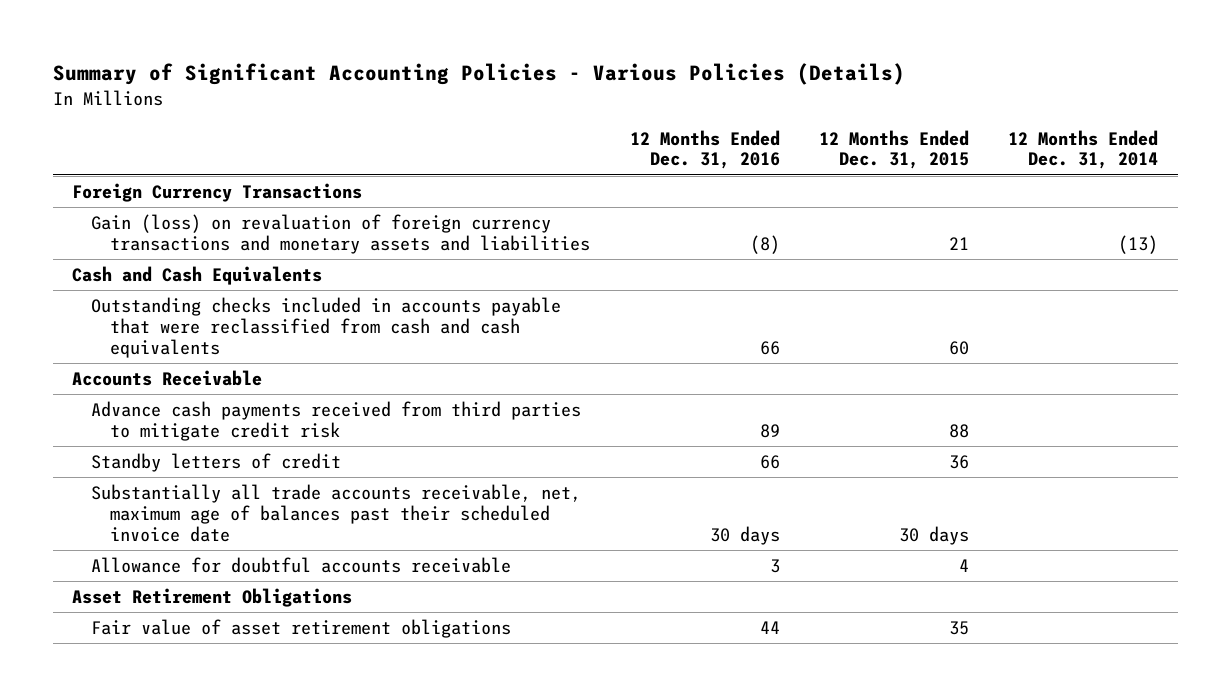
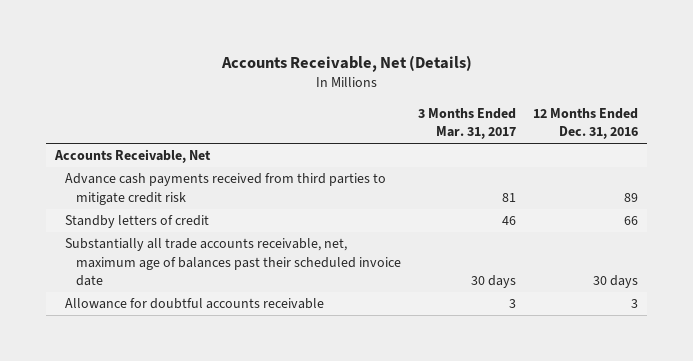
[52,63,905,86] Summary of Significant Accounting Policies - Various Policies (Details) -> [220,55,472,73] Accounts Receivable, Net (Details)
[818,129,969,170] 12 Months Ended Dec. 31, 2015 -> none
[1008,129,1159,170] 12 Months Ended Dec. 31, 2014 -> none
none -> [418,108,517,140] 3 Months Ended Mar. 31, 2017
[72,183,363,203] Foreign Currency Transactions -> none
[91,214,591,254] Gain (loss) on revaluation of foreign currency transactions and monetary assets and liabilities -> none
[72,266,323,286] Cash and Cash Equivalents -> none
[91,297,562,358] Outstanding checks included in accounts payable that were reclassified from cash and cash equivalents -> none
[72,370,263,387] Accounts Receivable -> [53,149,211,164] Accounts Receivable, Net
[72,588,353,608] Asset Retirement Obligations -> none
[91,619,512,639] Fair value of asset retirement obligations -> none

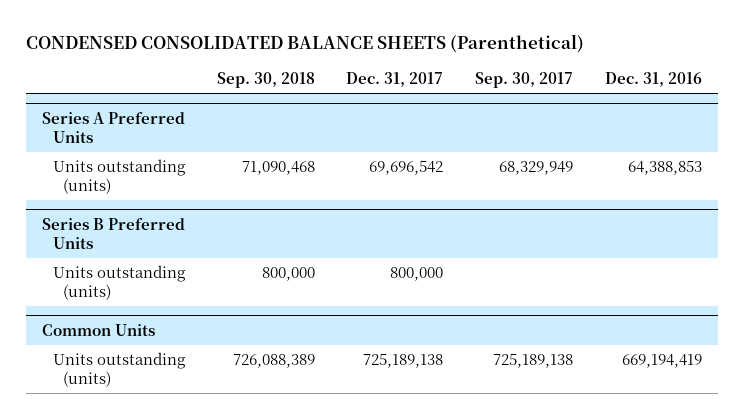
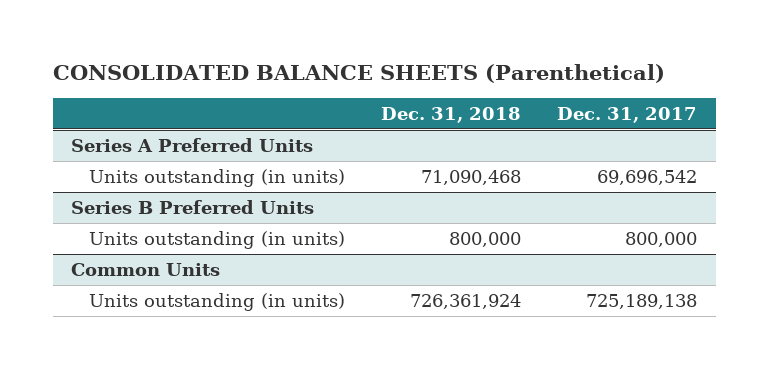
[26,34,585,54] CONDENSED CONSOLIDATED BALANCE SHEETS (Parenthetical) -> [52,63,665,83] CONSOLIDATED BALANCE SHEETS (Parenthetical)
[216,71,315,88] Sep. 30, 2018 -> none
[475,71,574,88] Sep. 30, 2017 -> none
[605,71,703,87] Dec. 31, 2016 -> none
none -> [381,106,522,123] Dec. 31, 2018
[52,159,186,195] Units outstanding (units) -> [88,169,345,188] Units outstanding (in units)
[52,265,186,301] Units outstanding (units) -> [88,231,345,250] Units outstanding (in units)
[52,352,186,388] Units outstanding (units) -> [88,293,345,312] Units outstanding (in units)

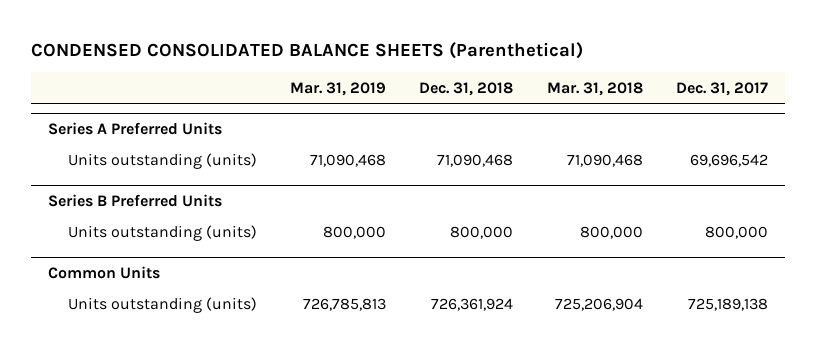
[52,63,665,83] CONSOLIDATED BALANCE SHEETS (Parenthetical) -> [31,42,584,60] CONDENSED CONSOLIDATED BALANCE SHEETS (Parenthetical)
none -> [290,81,387,96] Mar. 31, 2019
none -> [546,81,643,96] Mar. 31, 2018
[88,169,345,188] Units outstanding (in units) -> [67,153,257,170] Units outstanding (units)
[88,231,345,250] Units outstanding (in units) -> [67,225,257,242] Units outstanding (units)
[88,293,345,312] Units outstanding (in units) -> [67,297,257,314] Units outstanding (units)

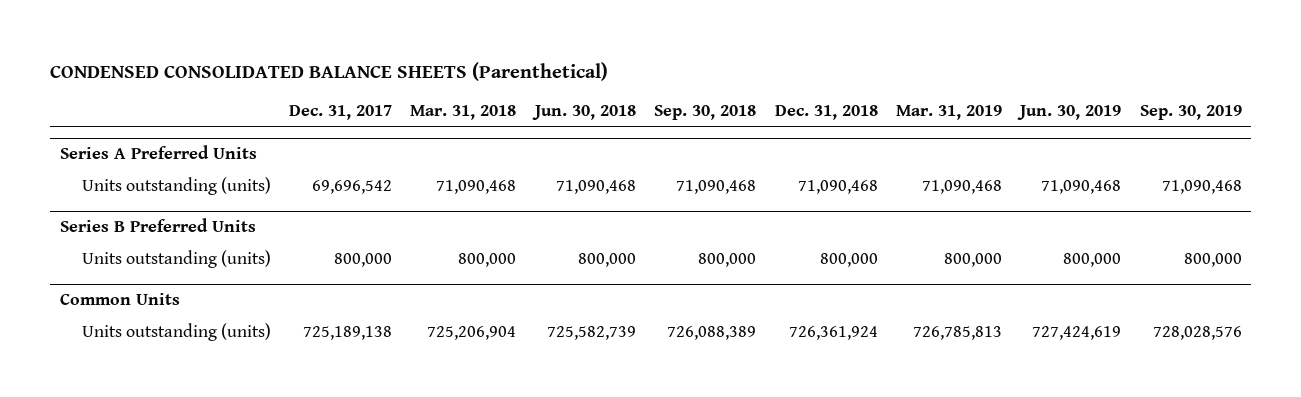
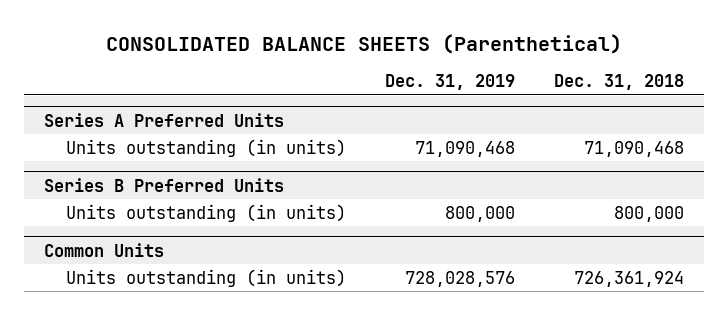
[50,61,609,81] CONDENSED CONSOLIDATED BALANCE SHEETS (Parenthetical) -> [106,33,623,54] CONSOLIDATED BALANCE SHEETS (Parenthetical)
[288,105,392,121] Dec. 31, 2017 -> none
[410,105,517,121] Mar. 31, 2018 -> none
[531,105,636,121] Jun. 30, 2018 -> none
[654,105,757,121] Sep. 30, 2018 -> none
[895,105,1002,121] Mar. 31, 2019 -> none
[1017,105,1122,121] Jun. 30, 2019 -> none
[1139,105,1242,121] Sep. 30, 2019 -> none
none -> [385,74,516,91] Dec. 31, 2019
[81,177,271,196] Units outstanding (units) -> [66,138,347,157] Units outstanding (in units)
[81,250,271,269] Units outstanding (units) -> [66,203,347,222] Units outstanding (in units)
[81,323,271,342] Units outstanding (units) -> [66,268,347,287] Units outstanding (in units)

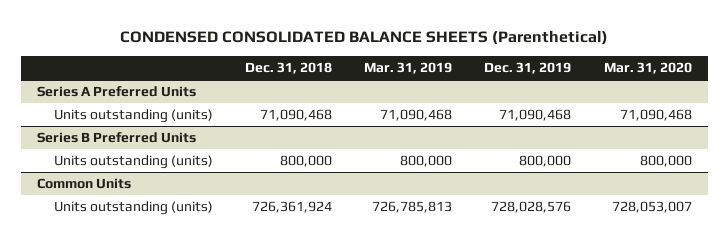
[106,33,623,54] CONSOLIDATED BALANCE SHEETS (Parenthetical) -> [120,30,609,46] CONDENSED CONSOLIDATED BALANCE SHEETS (Parenthetical)
none -> [364,62,453,75] Mar. 31, 2019
none -> [603,62,692,75] Mar. 31, 2020
[66,138,347,157] Units outstanding (in units) -> [53,108,213,123] Units outstanding (units)
[66,203,347,222] Units outstanding (in units) -> [53,154,213,169] Units outstanding (units)
[66,268,347,287] Units outstanding (in units) -> [53,200,213,215] Units outstanding (units)

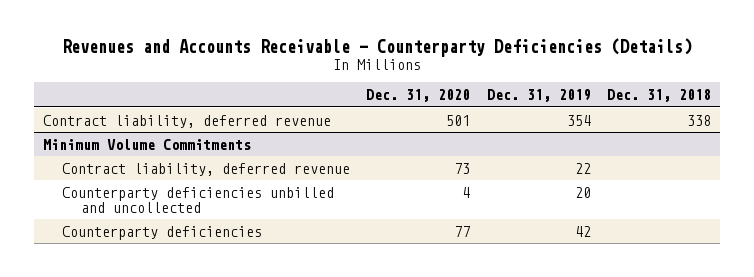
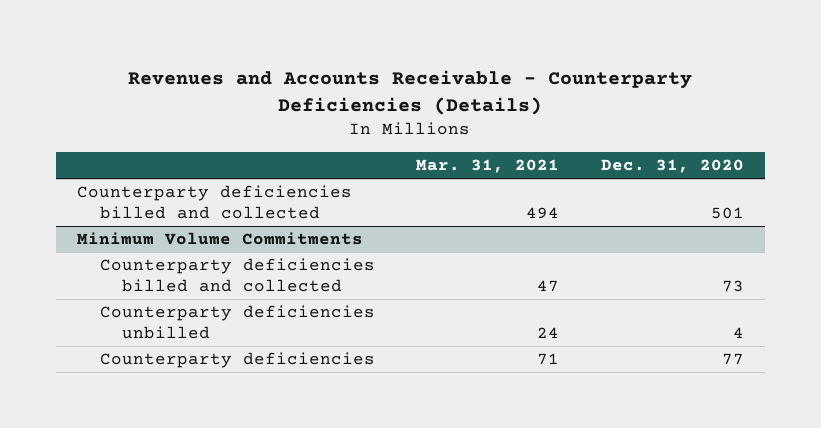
[486,88,591,102] Dec. 31, 2019 -> none
[607,88,712,102] Dec. 31, 2018 -> none
none -> [416,159,560,174] Mar. 31, 2021
[42,114,331,128] Contract liability, deferred revenue -> [77,185,353,219] Counterparty deficiencies billed and collected
[61,162,350,176] Contract liability, deferred revenue -> [99,258,375,292] Counterparty deficiencies billed and collected
[61,186,334,213] Counterparty deficiencies unbilled and uncollected -> [99,305,375,339] Counterparty deficiencies unbilled

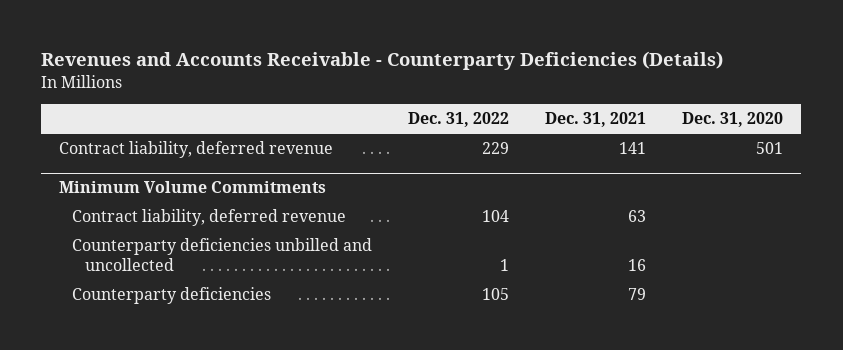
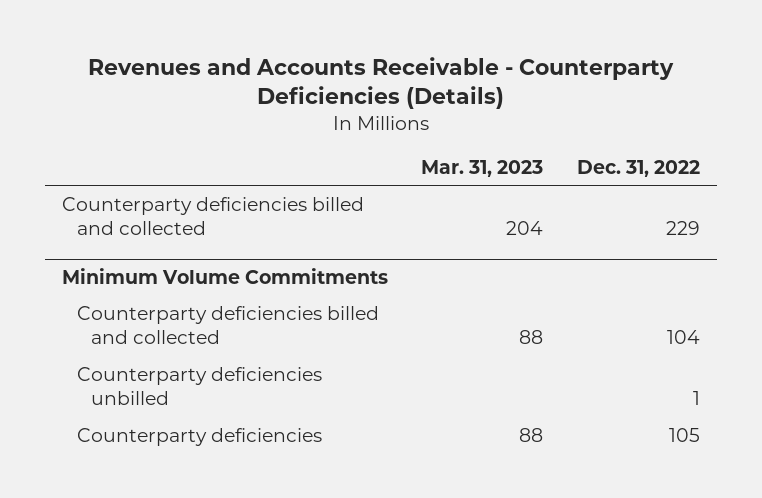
[545,112,647,128] Dec. 31, 2021 -> none
[682,112,784,128] Dec. 31, 2020 -> none
none -> [421,159,544,177] Mar. 31, 2023
[59,141,334,159] Contract liability, deferred revenue -> [61,196,364,236] Counterparty deficiencies billed and collected
[72,209,347,227] Contract liability, deferred revenue -> [76,305,379,345] Counterparty deficiencies billed and collected
[72,238,373,272] Counterparty deficiencies unbilled and uncollected -> [76,366,322,406] Counterparty deficiencies unbilled

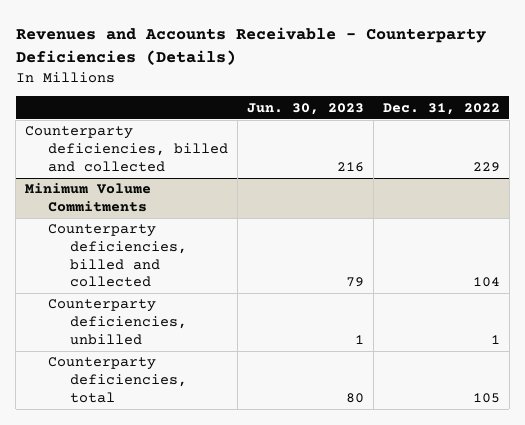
[421,159,544,177] Mar. 31, 2023 -> none
none -> [246,102,364,115] Jun. 30, 2023
[61,196,364,236] Counterparty deficiencies billed and collected -> [25,126,228,172] Counterparty deficiencies, billed and collected
[76,305,379,345] Counterparty deficiencies billed and collected -> [47,224,188,288] Counterparty deficiencies, billed and collected
[76,366,322,406] Counterparty deficiencies unbilled -> [47,299,188,345] Counterparty deficiencies, unbilled
[76,427,322,446] Counterparty deficiencies -> [47,357,188,403] Counterparty deficiencies, total

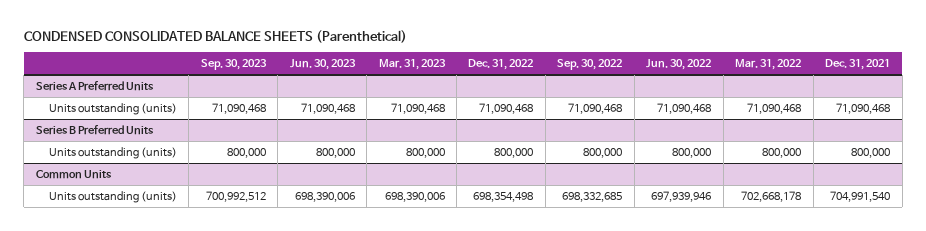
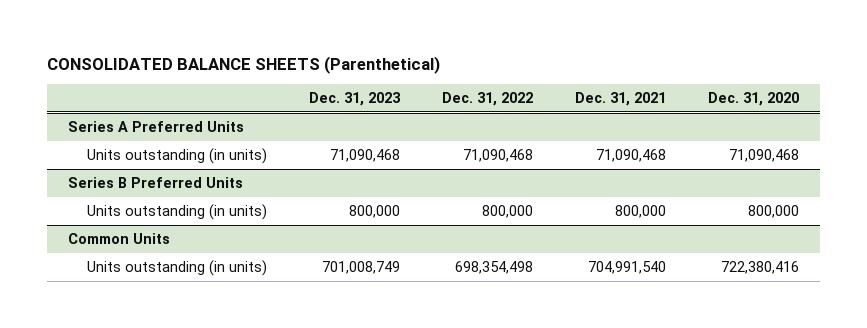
[23,29,407,43] CONDENSED CONSOLIDATED BALANCE SHEETS (Parenthetical) -> [47,55,441,74] CONSOLIDATED BALANCE SHEETS (Parenthetical)
[200,59,267,71] Sep. 30, 2023 -> none
[289,59,356,71] Jun. 30, 2023 -> none
[378,59,446,71] Mar. 31, 2023 -> none
[557,59,623,71] Sep. 30, 2022 -> none
[646,59,712,71] Jun. 30, 2022 -> none
[735,59,802,71] Mar. 31, 2022 -> none
none -> [308,92,401,107] Dec. 31, 2023
none -> [707,92,799,107] Dec. 31, 2020
[48,102,177,115] Units outstanding (units) -> [86,147,267,164] Units outstanding (in units)
[48,146,177,159] Units outstanding (units) -> [86,203,267,220] Units outstanding (in units)
[48,190,177,203] Units outstanding (units) -> [86,259,267,276] Units outstanding (in units)

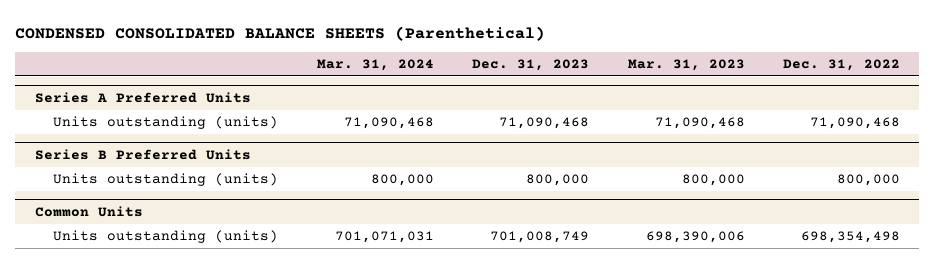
[47,55,441,74] CONSOLIDATED BALANCE SHEETS (Parenthetical) -> [15,25,546,41] CONDENSED CONSOLIDATED BALANCE SHEETS (Parenthetical)
[574,92,666,107] Dec. 31, 2021 -> none
[707,92,799,107] Dec. 31, 2020 -> none
none -> [316,59,434,72] Mar. 31, 2024
none -> [627,59,745,72] Mar. 31, 2023
[86,147,267,164] Units outstanding (in units) -> [53,116,279,130] Units outstanding (units)
[86,203,267,220] Units outstanding (in units) -> [53,173,279,187] Units outstanding (units)
[86,259,267,276] Units outstanding (in units) -> [53,230,279,244] Units outstanding (units)

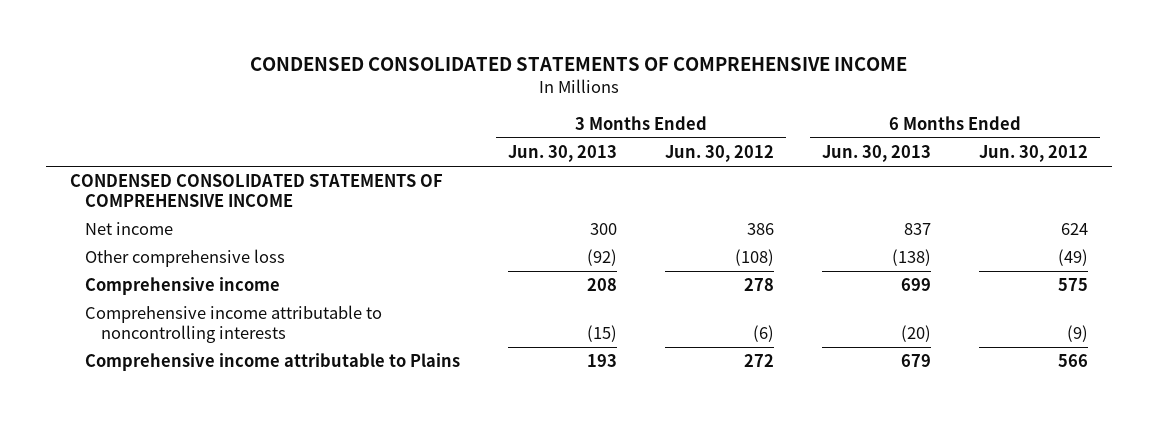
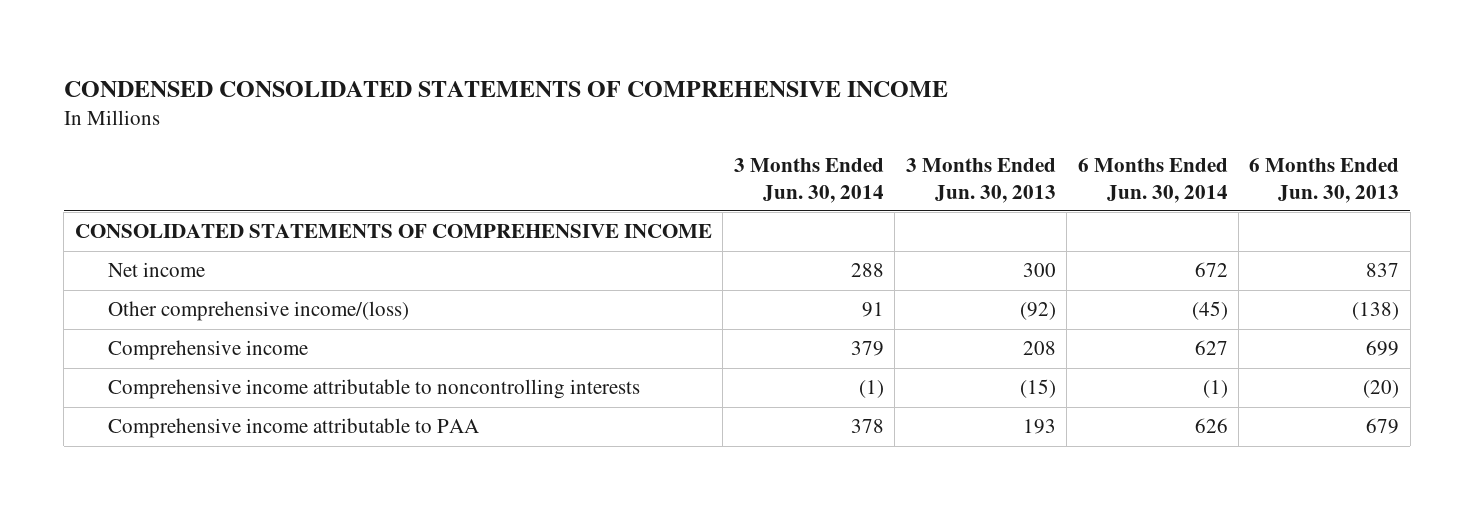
[665,144,775,162] Jun. 30, 2012 -> none
[979,144,1089,162] Jun. 30, 2012 -> none
none -> [733,158,884,203] 3 Months Ended Jun. 30, 2014
none -> [1077,158,1228,203] 6 Months Ended Jun. 30, 2014
[69,174,443,208] CONDENSED CONSOLIDATED STATEMENTS OF COMPREHENSIVE INCOME -> [74,224,712,239] CONSOLIDATED STATEMENTS OF COMPREHENSIVE INCOME
[85,249,286,268] Other comprehensive loss -> [108,301,410,322] Other comprehensive income/(loss)
[85,353,461,372] Comprehensive income attributable to Plains -> [108,418,480,439] Comprehensive income attributable to PAA

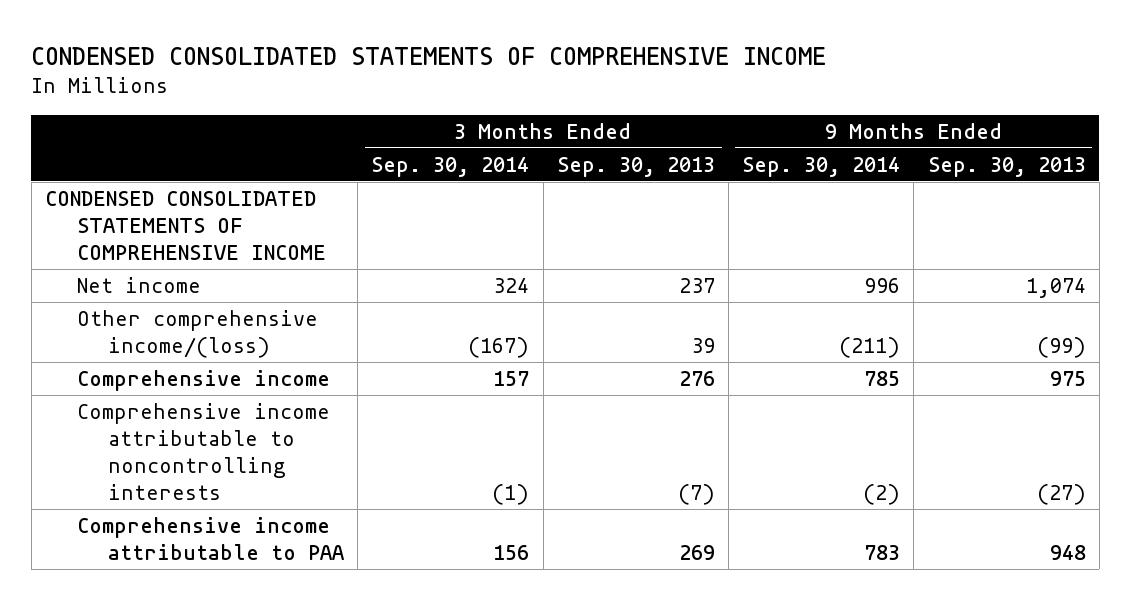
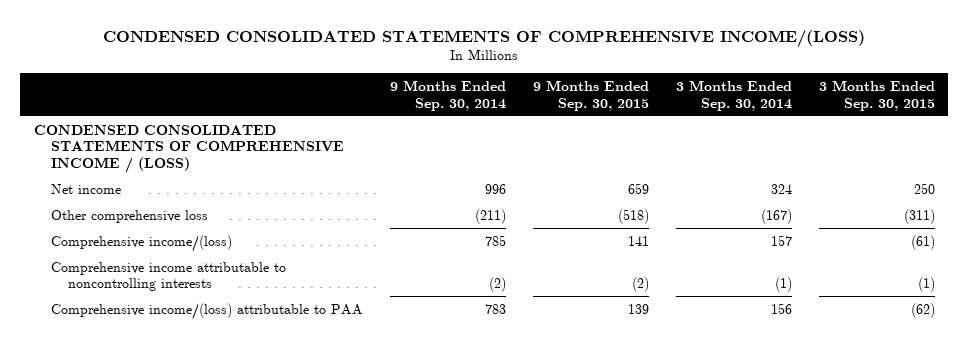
[31,46,827,65] CONDENSED CONSOLIDATED STATEMENTS OF COMPREHENSIVE INCOME -> [103,29,866,48] CONDENSED CONSOLIDATED STATEMENTS OF COMPREHENSIVE INCOME/(LOSS)
[556,156,715,177] Sep. 30, 2013 -> none
[927,156,1086,177] Sep. 30, 2013 -> none
none -> [533,79,650,111] 9 Months Ended Sep. 30, 2015
none -> [818,79,935,111] 3 Months Ended Sep. 30, 2015
[45,190,326,261] CONDENSED CONSOLIDATED STATEMENTS OF COMPREHENSIVE INCOME -> [33,124,345,173] CONDENSED CONSOLIDATED STATEMENTS OF COMPREHENSIVE INCOME / (LOSS)
[76,309,318,359] Other comprehensive income/(loss) -> [51,209,209,223] Other comprehensive loss
[76,369,330,391] Comprehensive income -> [51,234,233,252] Comprehensive income/(loss)
[76,516,346,561] Comprehensive income attributable to PAA -> [51,302,364,320] Comprehensive income/(loss) attributable to PAA

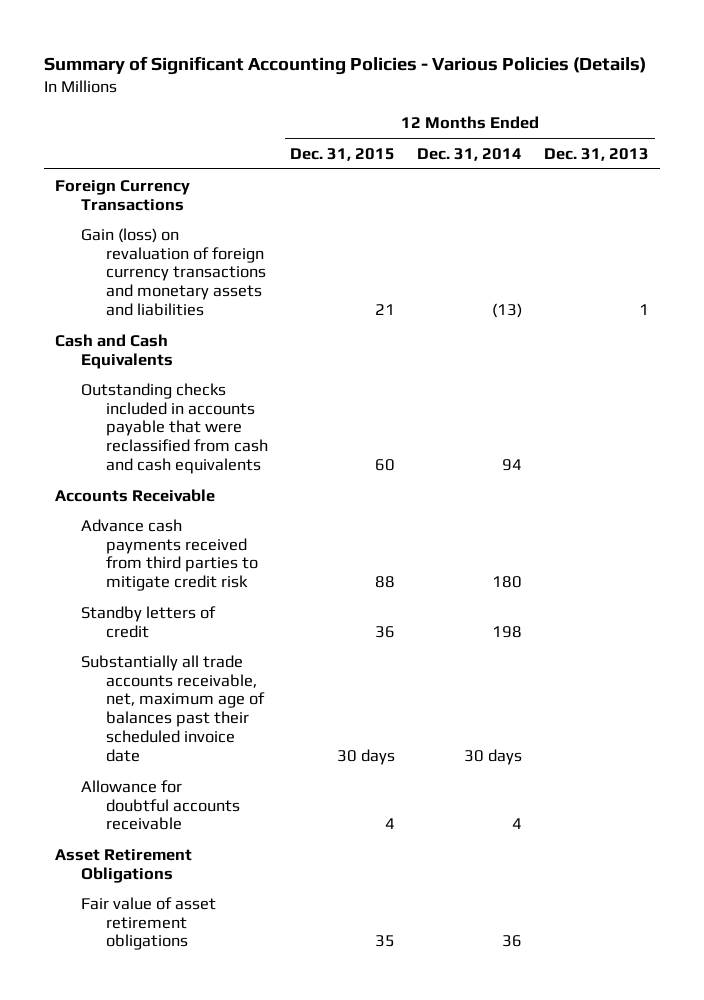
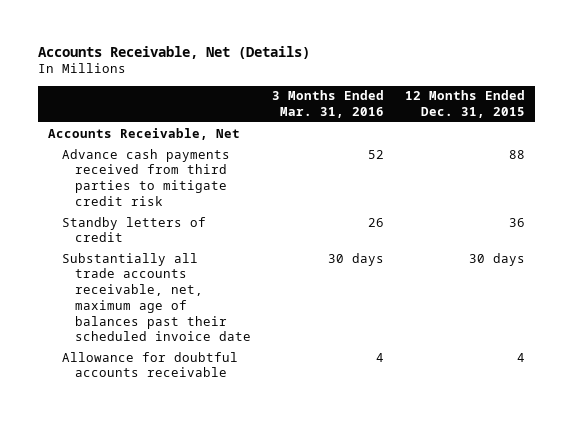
[44,55,647,75] Summary of Significant Accounting Policies - Various Policies (Details) -> [37,45,310,59] Accounts Receivable, Net (Details)
[417,147,523,161] Dec. 31, 2014 -> none
[544,147,650,161] Dec. 31, 2013 -> none
none -> [271,90,384,119] 3 Months Ended Mar. 31, 2016
[55,179,191,211] Foreign Currency Transactions -> none
[80,227,267,317] Gain (loss) on revaluation of foreign currency transactions and monetary assets and liabilities -> none
[55,333,173,369] Cash and Cash Equivalents -> none
[80,382,269,475] Outstanding checks included in accounts payable that were reclassified from cash and cash equivalents -> none
[55,488,216,502] Accounts Receivable -> [48,127,241,140] Accounts Receivable, Net
[55,848,193,883] Asset Retirement Obligations -> none
[80,896,216,951] Fair value of asset retirement obligations -> none

